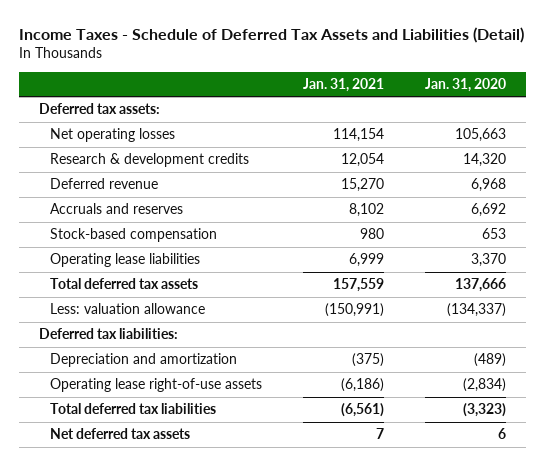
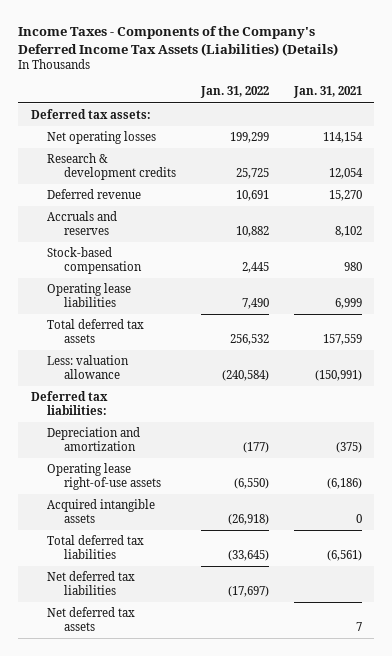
[18,26,524,43] Income Taxes - Schedule of Deferred Tax Assets and Liabilities (Detail) -> [18,25,339,56] Income Taxes - Components of the Company's Deferred Income Tax Assets (Liabilities) (Details)
[424,77,506,92] Jan. 31, 2020 -> none
none -> [199,86,269,99] Jan. 31, 2022
none -> [47,499,156,524] Acquired intangible assets
none -> [47,571,136,596] Net deferred tax liabilities

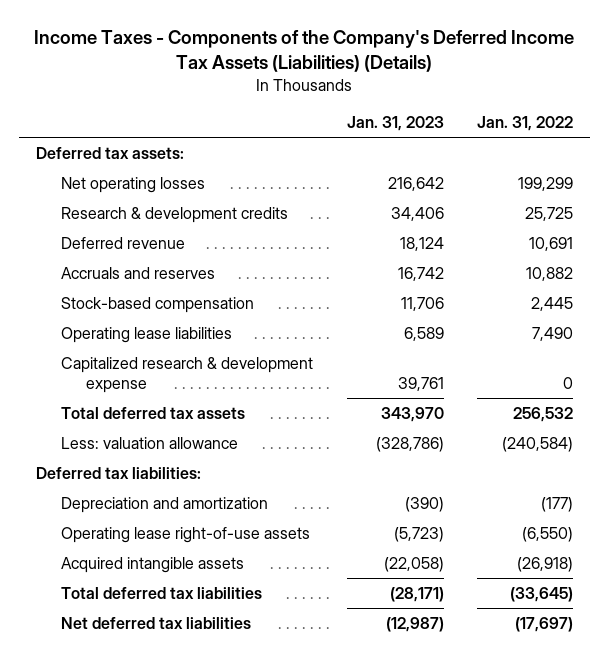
[292,86,362,99] Jan. 31, 2021 -> none
none -> [346,115,444,131] Jan. 31, 2023
none -> [60,357,313,393] Capitalized research & development expense
[47,607,136,632] Net deferred tax assets -> none

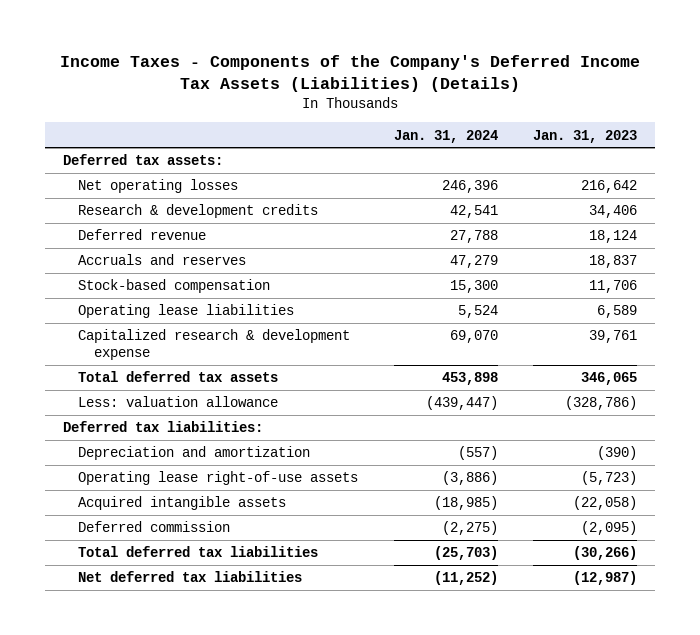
[477,115,574,131] Jan. 31, 2022 -> none
none -> [393,129,498,143] Jan. 31, 2024
[397,267,444,282] 16,742 -> [589,255,638,269] 18,837
[380,407,444,423] 343,970 -> [581,372,638,386] 346,065
none -> [78,521,231,533] Deferred commission
[389,587,444,603] (28,171) -> [573,546,638,561] (30,266)

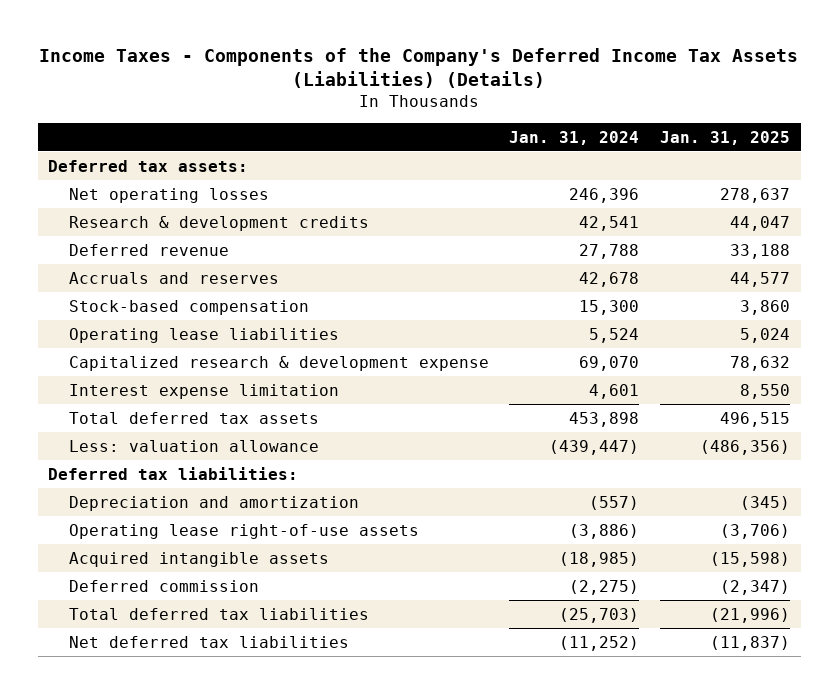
[533,129,638,143] Jan. 31, 2023 -> none
none -> [660,130,791,145] Jan. 31, 2025
[449,255,498,269] 47,279 -> [579,271,640,287] 42,678
none -> [68,383,339,399] Interest expense limitation

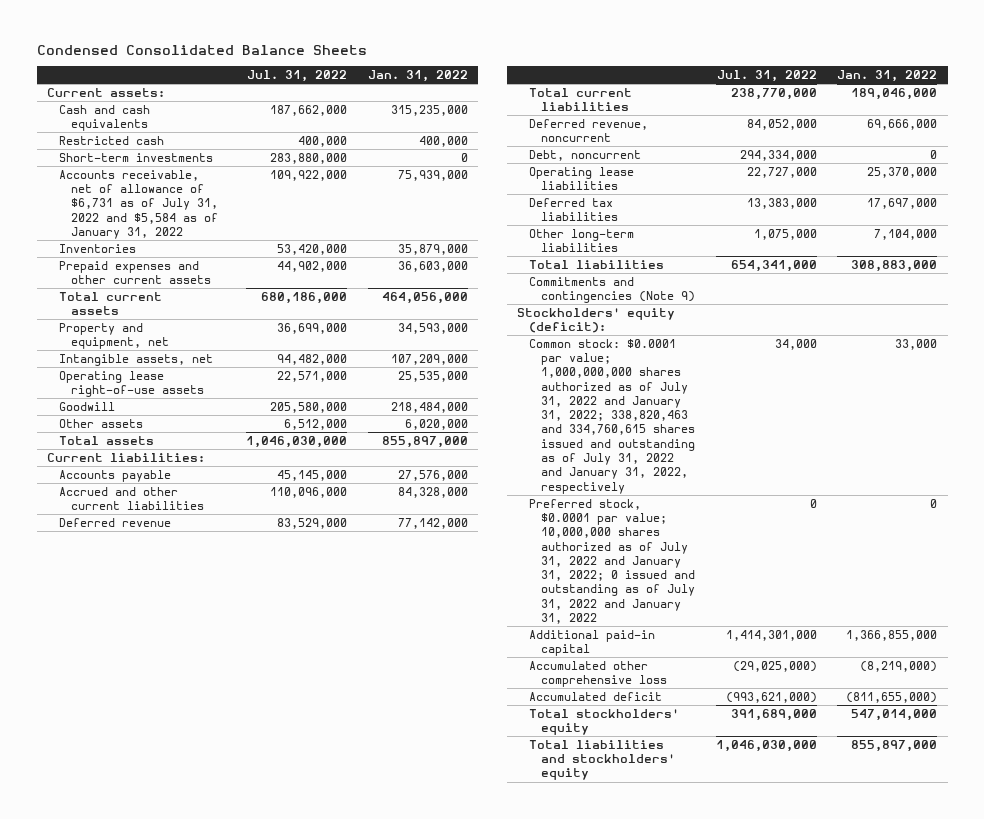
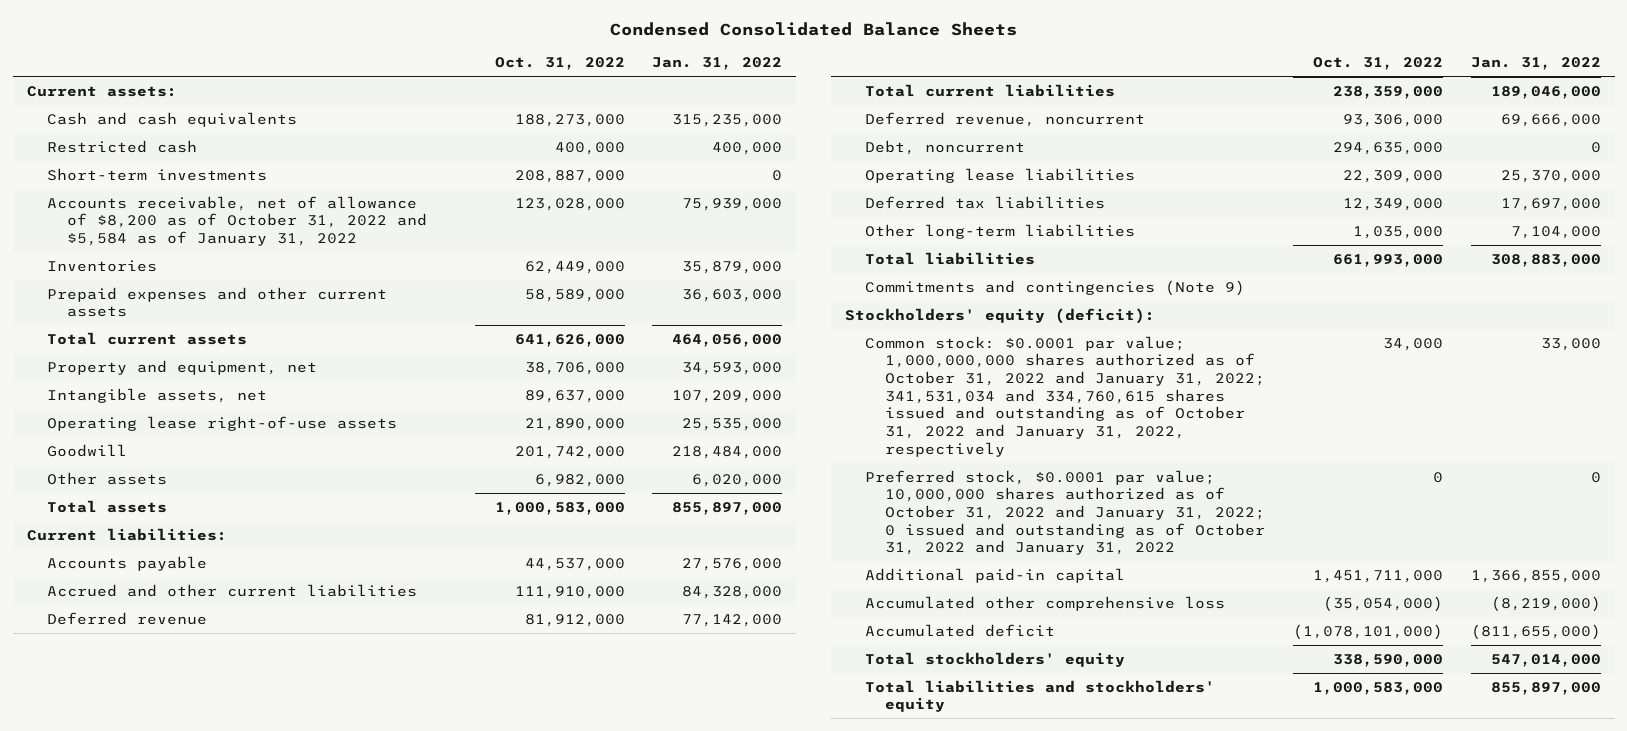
[246,70,347,83] Jul. 31, 2022 -> none
none -> [494,57,625,71] Oct. 31, 2022
[59,169,219,239] Accounts receivable, net of allowance of $6,731 as of July 31, 2022 and $5,584 as of January 31, 2022 -> [46,195,427,247] Accounts receivable, net of allowance of $8,200 as of October 31, 2022 and $5,584 as of January 31, 2022
[528,338,695,494] Common stock: $0.0001 par value; 1,000,000,000 shares authorized as of July 31, 2022 and January 31, 2022; 338,820,463 and 334,760,615 shares issued and outstanding as of July 31, 2022 and January 31, 2022, respectively -> [865,335,1266,457] Common stock: $0.0001 par value; 1,000,000,000 shares authorized as of October 31, 2022 and January 31, 2022; 341,531,034 and 334,760,615 shares issued and outstanding as of October 31, 2022 and January 31, 2022, respectively
[528,498,695,624] Preferred stock, $0.0001 par value; 10,000,000 shares authorized as of July 31, 2022 and January 31, 2022; 0 issued and outstanding as of July 31, 2022 and January 31, 2022 -> [865,469,1266,556] Preferred stock, $0.0001 par value; 10,000,000 shares authorized as of October 31, 2022 and January 31, 2022; 0 issued and outstanding as of October 31, 2022 and January 31, 2022

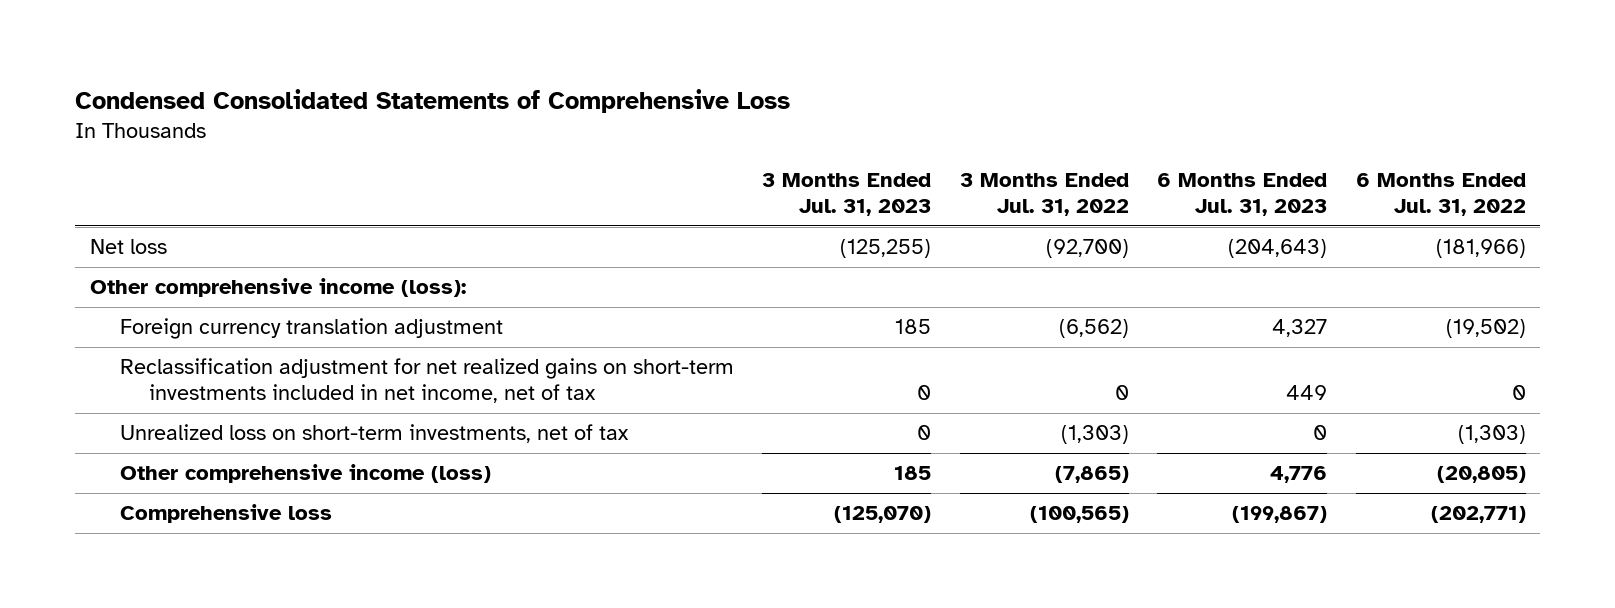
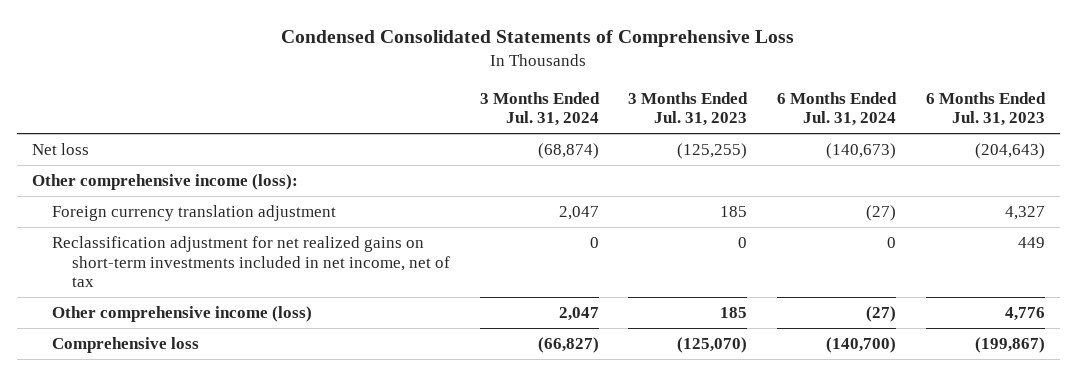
[959,172,1129,217] 3 Months Ended Jul. 31, 2022 -> none
[1355,172,1526,217] 6 Months Ended Jul. 31, 2022 -> none
none -> [479,91,600,127] 3 Months Ended Jul. 31, 2024
none -> [777,91,898,127] 6 Months Ended Jul. 31, 2024
[119,424,629,444] Unrealized loss on short-term investments, net of tax -> none

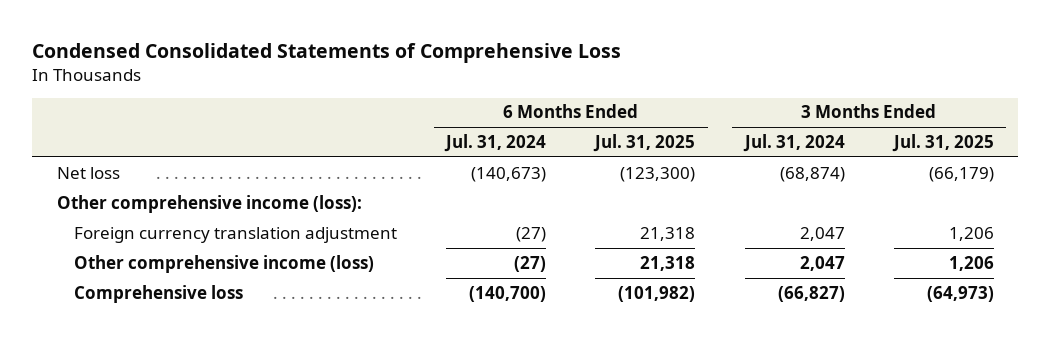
[628,91,749,127] 3 Months Ended Jul. 31, 2023 -> none
[926,91,1047,127] 6 Months Ended Jul. 31, 2023 -> none
none -> [593,133,696,152] Jul. 31, 2025
none -> [891,133,994,152] Jul. 31, 2025
[51,235,450,288] Reclassification adjustment for net realized gains on short-term investments included in net income, net of tax -> none

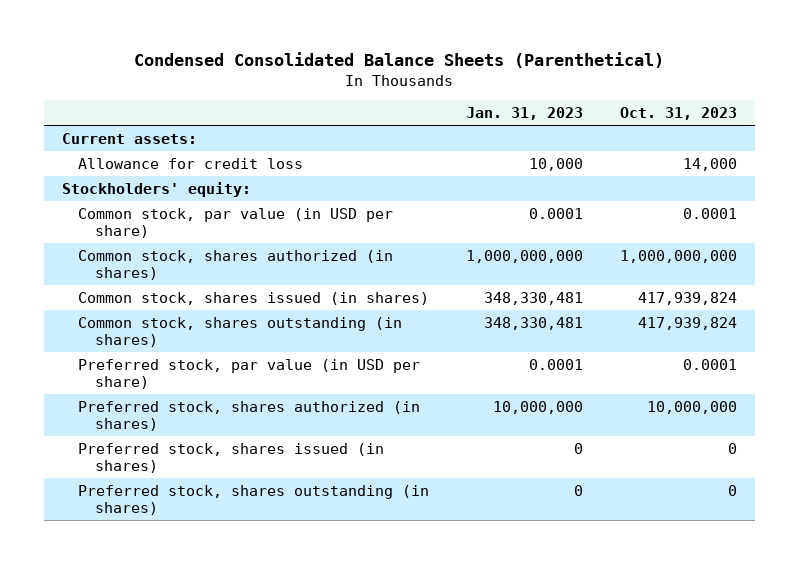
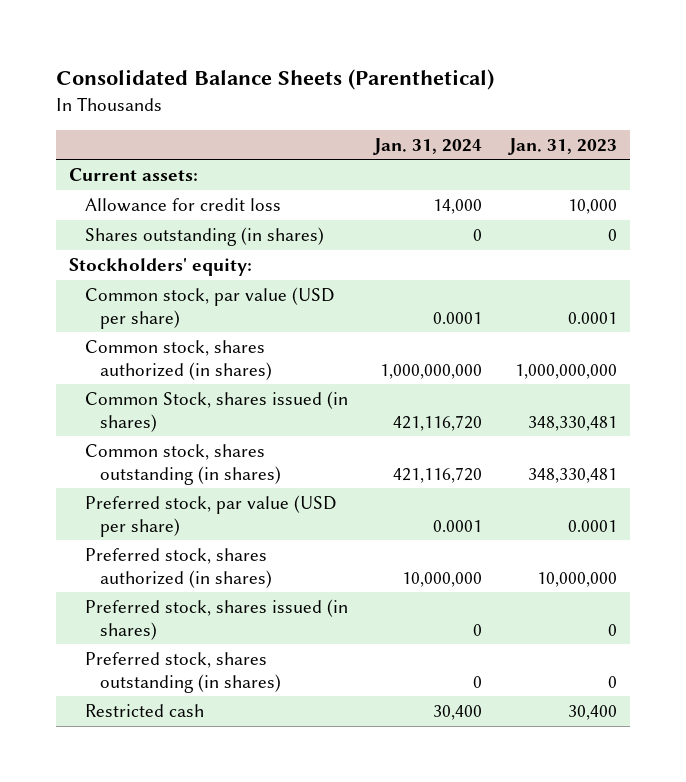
[134,52,665,69] Condensed Consolidated Balance Sheets (Parenthetical) -> [55,69,494,91] Consolidated Balance Sheets (Parenthetical)
[619,107,737,121] Oct. 31, 2023 -> none
none -> [373,137,483,155] Jan. 31, 2024
none -> [84,226,324,246] Shares outstanding (in shares)
[78,207,394,238] Common stock, par value (in USD per share) -> [84,286,334,329] Common stock, par value (USD per share)
[78,291,430,305] Common stock, shares issued (in shares) -> [84,390,348,432] Common Stock, shares issued (in shares)
[78,358,421,389] Preferred stock, par value (in USD per share) -> [84,494,336,537] Preferred stock, par value (USD per share)
none -> [84,703,204,717] Restricted cash

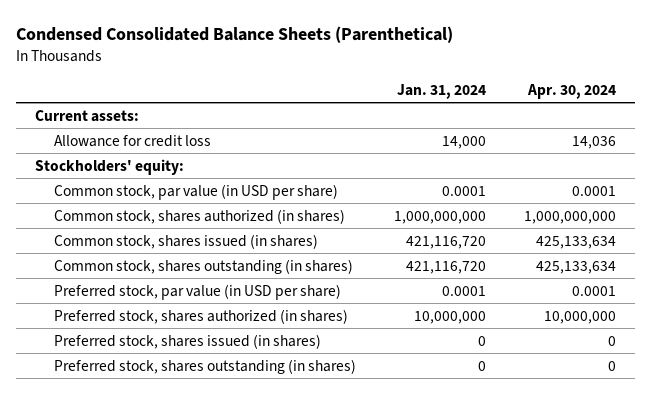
[55,69,494,91] Consolidated Balance Sheets (Parenthetical) -> [16,26,454,44] Condensed Consolidated Balance Sheets (Parenthetical)
[508,137,618,155] Jan. 31, 2023 -> none
none -> [526,83,616,99] Apr. 30, 2024
[84,226,324,246] Shares outstanding (in shares) -> none
[84,286,334,329] Common stock, par value (USD per share) -> [53,183,338,200] Common stock, par value (in USD per share)
[84,390,348,432] Common Stock, shares issued (in shares) -> [53,233,318,249] Common stock, shares issued (in shares)
[84,494,336,537] Preferred stock, par value (USD per share) -> [53,283,341,300] Preferred stock, par value (in USD per share)
[84,703,204,717] Restricted cash -> none

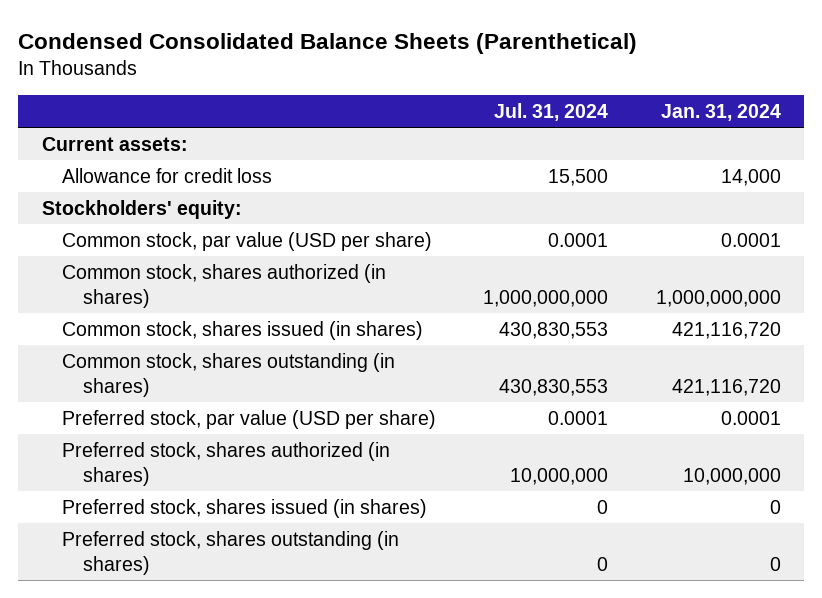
[526,83,616,99] Apr. 30, 2024 -> none
none -> [494,102,609,121] Jul. 31, 2024
[53,183,338,200] Common stock, par value (in USD per share) -> [62,231,433,251] Common stock, par value (USD per share)
[53,283,341,300] Preferred stock, par value (in USD per share) -> [62,409,437,429] Preferred stock, par value (USD per share)

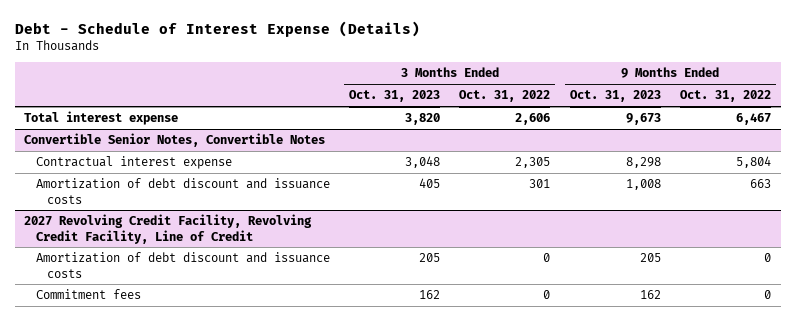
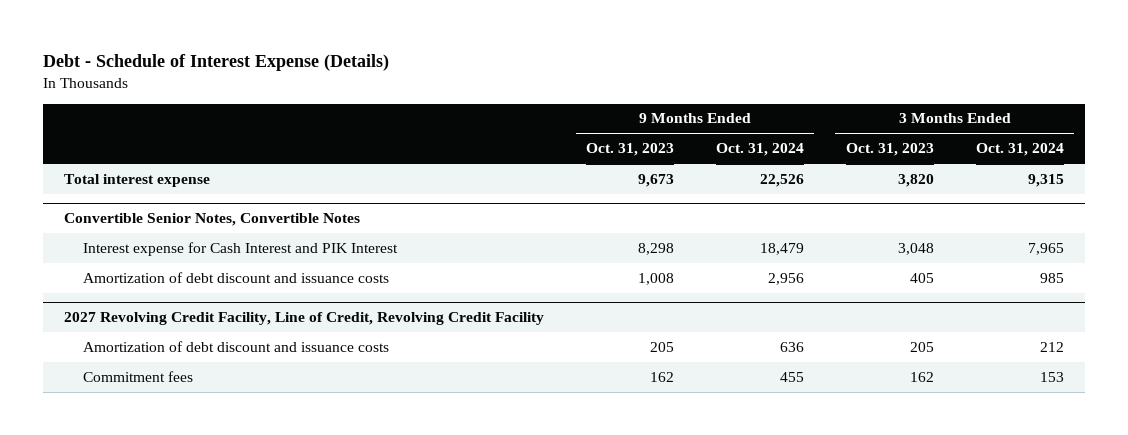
[459,90,551,103] Oct. 31, 2022 -> none
[680,90,772,103] Oct. 31, 2022 -> none
none -> [715,143,804,157] Oct. 31, 2024
none -> [975,143,1064,157] Oct. 31, 2024
[35,156,232,170] Contractual interest expense -> [83,241,399,256] Interest expense for Cash Interest and PIK Interest
[24,214,313,244] 2027 Revolving Credit Facility, Revolving Credit Facility, Line of Credit -> [64,312,545,326] 2027 Revolving Credit Facility, Line of Credit, Revolving Credit Facility

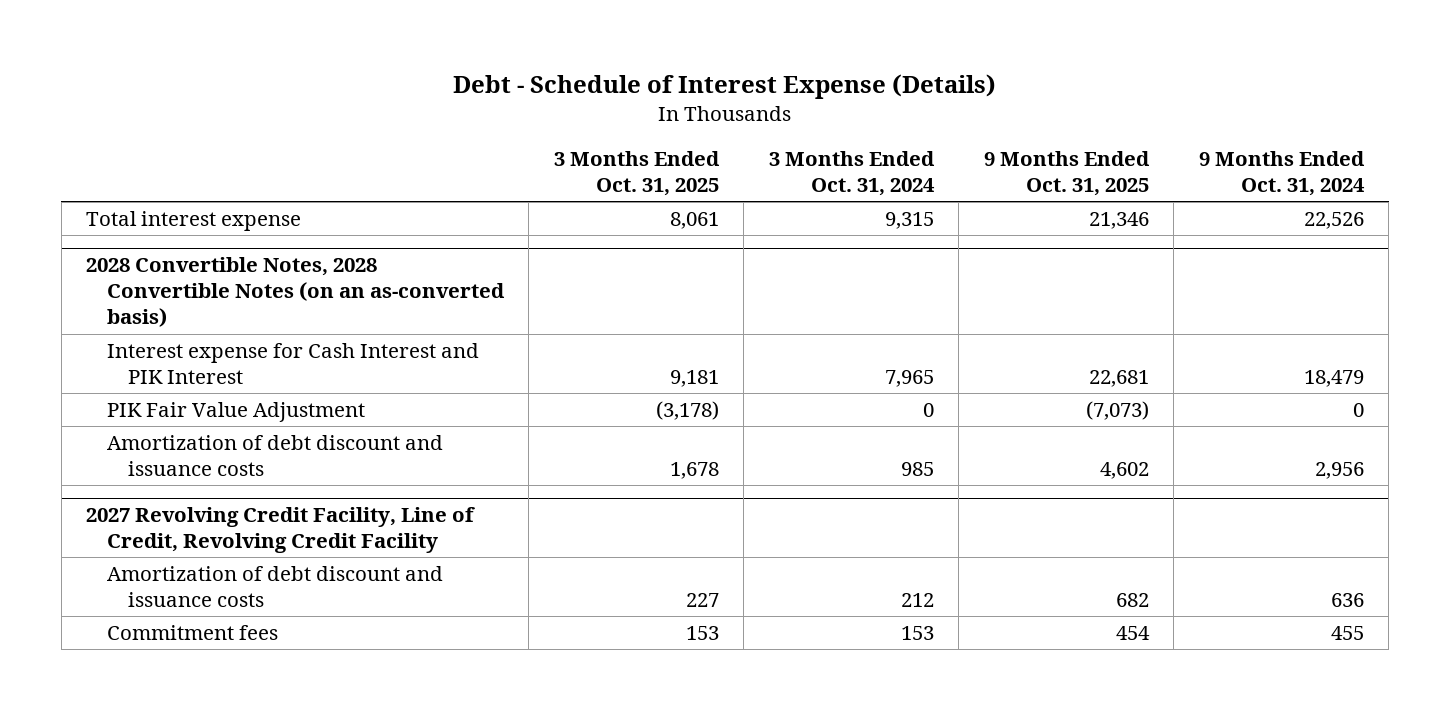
[586,143,675,157] Oct. 31, 2023 -> none
[845,143,934,157] Oct. 31, 2023 -> none
none -> [553,150,720,197] 3 Months Ended Oct. 31, 2025
none -> [983,150,1150,197] 9 Months Ended Oct. 31, 2025
[64,213,361,227] Convertible Senior Notes, Convertible Notes -> none
none -> [85,257,505,328] 2028 Convertible Notes, 2028 Convertible Notes (on an as-converted basis)
none -> [106,401,365,422] PIK Fair Value Adjustment

